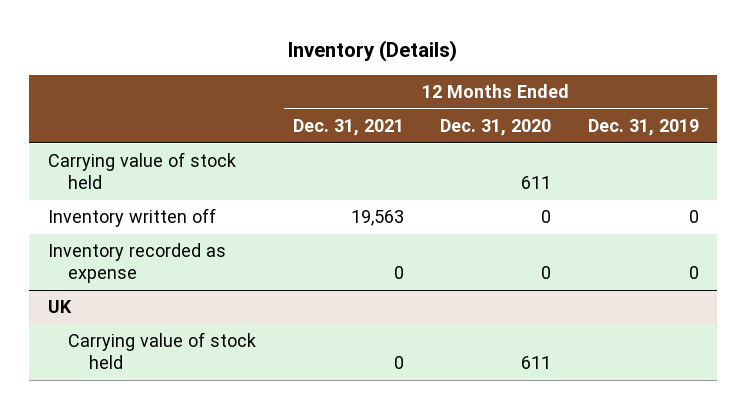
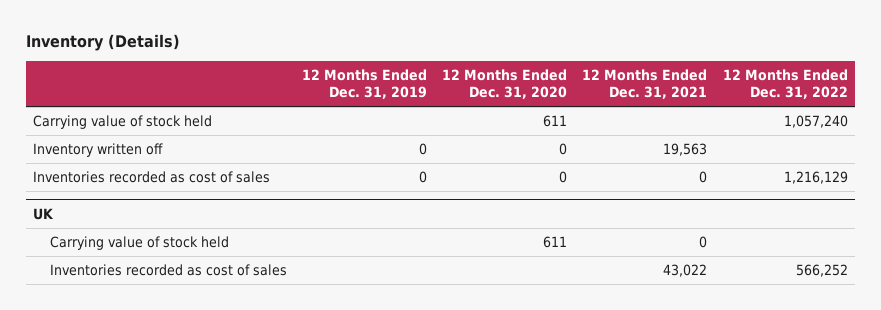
none -> [722,68,848,100] 12 Months Ended Dec. 31, 2022
[47,243,226,284] Inventory recorded as expense -> [33,171,271,184] Inventories recorded as cost of sales
none -> [50,264,288,277] Inventories recorded as cost of sales

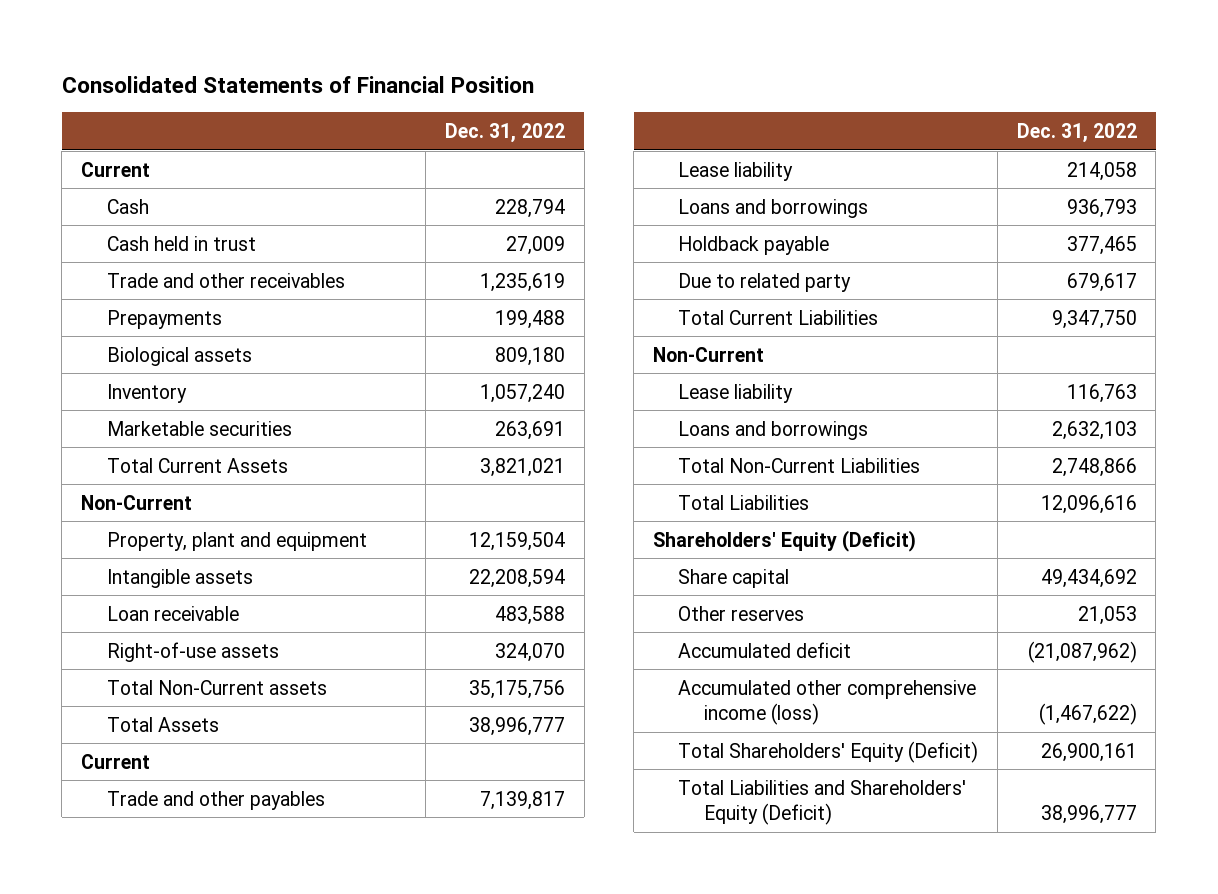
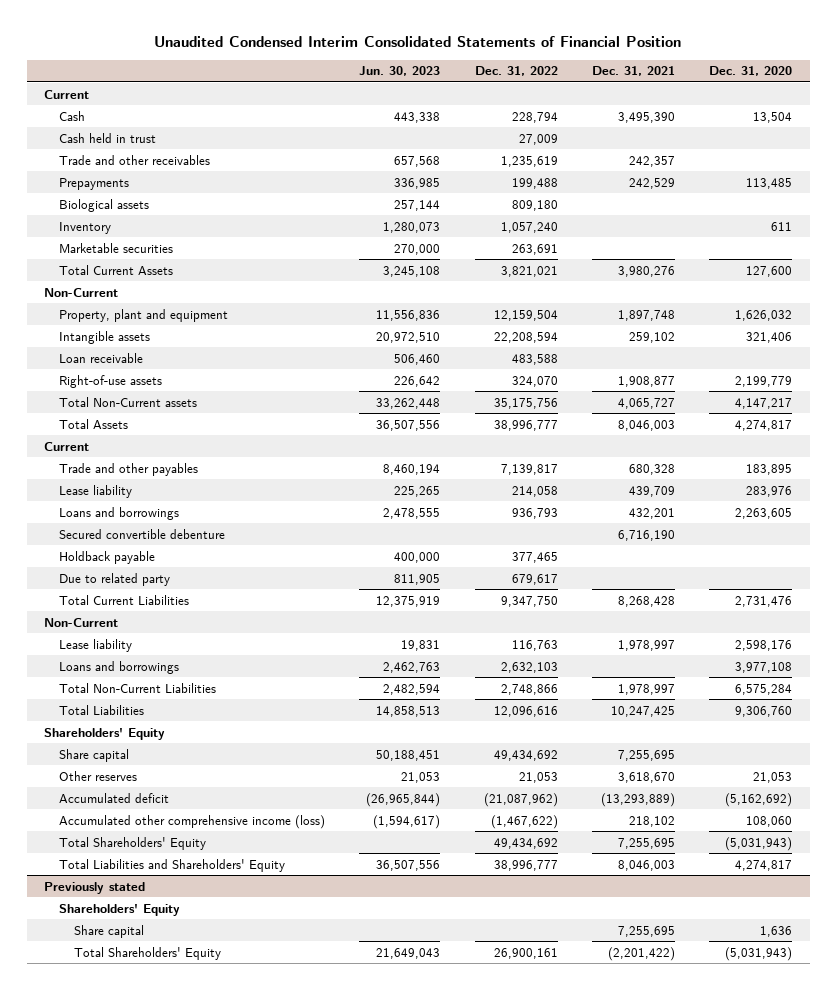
[61,75,534,93] Consolidated Statements of Financial Position -> [154,35,682,47] Unaudited Condensed Interim Consolidated Statements of Financial Position
none -> [359,66,441,77] Jun. 30, 2023
none -> [592,66,676,77] Dec. 31, 2021
none -> [709,66,793,77] Dec. 31, 2020
none -> [59,528,226,539] Secured convertible debenture
[652,529,916,552] Shareholders' Equity (Deficit) -> [44,727,166,740] Shareholders' Equity
[678,740,979,763] Total Shareholders' Equity (Deficit) -> [59,836,207,850] Total Shareholders' Equity
[1040,742,1137,762] 26,900,161 -> [493,837,558,849] 49,434,692
[678,779,967,826] Total Liabilities and Shareholders' Equity (Deficit) -> [59,858,286,872] Total Liabilities and Shareholders' Equity
none -> [44,881,146,894] Previously stated
none -> [59,903,181,916] Shareholders' Equity
none -> [73,924,144,938] Share capital
none -> [73,946,221,960] Total Shareholders' Equity

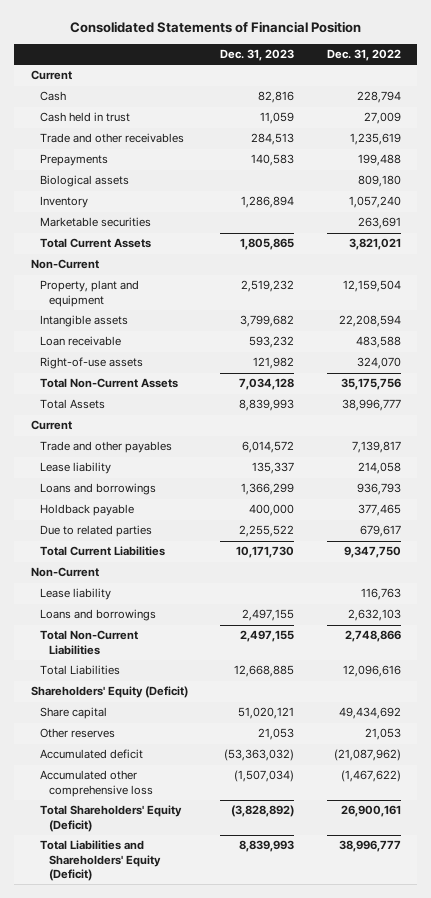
[154,35,682,47] Unaudited Condensed Interim Consolidated Statements of Financial Position -> [69,21,361,34] Consolidated Statements of Financial Position
[359,66,441,77] Jun. 30, 2023 -> none
[592,66,676,77] Dec. 31, 2021 -> none
[709,66,793,77] Dec. 31, 2020 -> none
none -> [220,48,295,61] Dec. 31, 2023
[59,396,198,407] Total Non-Current assets -> [39,378,178,389] Total Non-Current Assets
[59,528,226,539] Secured convertible debenture -> none
[59,572,171,586] Due to related party -> [39,525,152,538] Due to related parties
[44,727,166,740] Shareholders' Equity -> [30,686,188,699] Shareholders' Equity (Deficit)
[44,881,146,894] Previously stated -> none
[59,903,181,916] Shareholders' Equity -> none
[73,924,144,938] Share capital -> none
[73,946,221,960] Total Shareholders' Equity -> none
[59,814,326,829] Accumulated other comprehensive income (loss) -> [39,770,154,797] Accumulated other comprehensive loss
[59,836,207,850] Total Shareholders' Equity -> [39,805,182,832] Total Shareholders' Equity (Deficit)
[493,837,558,849] 49,434,692 -> [340,805,401,818] 26,900,161
[59,858,286,872] Total Liabilities and Shareholders' Equity -> [39,840,162,882] Total Liabilities and Shareholders' Equity (Deficit)

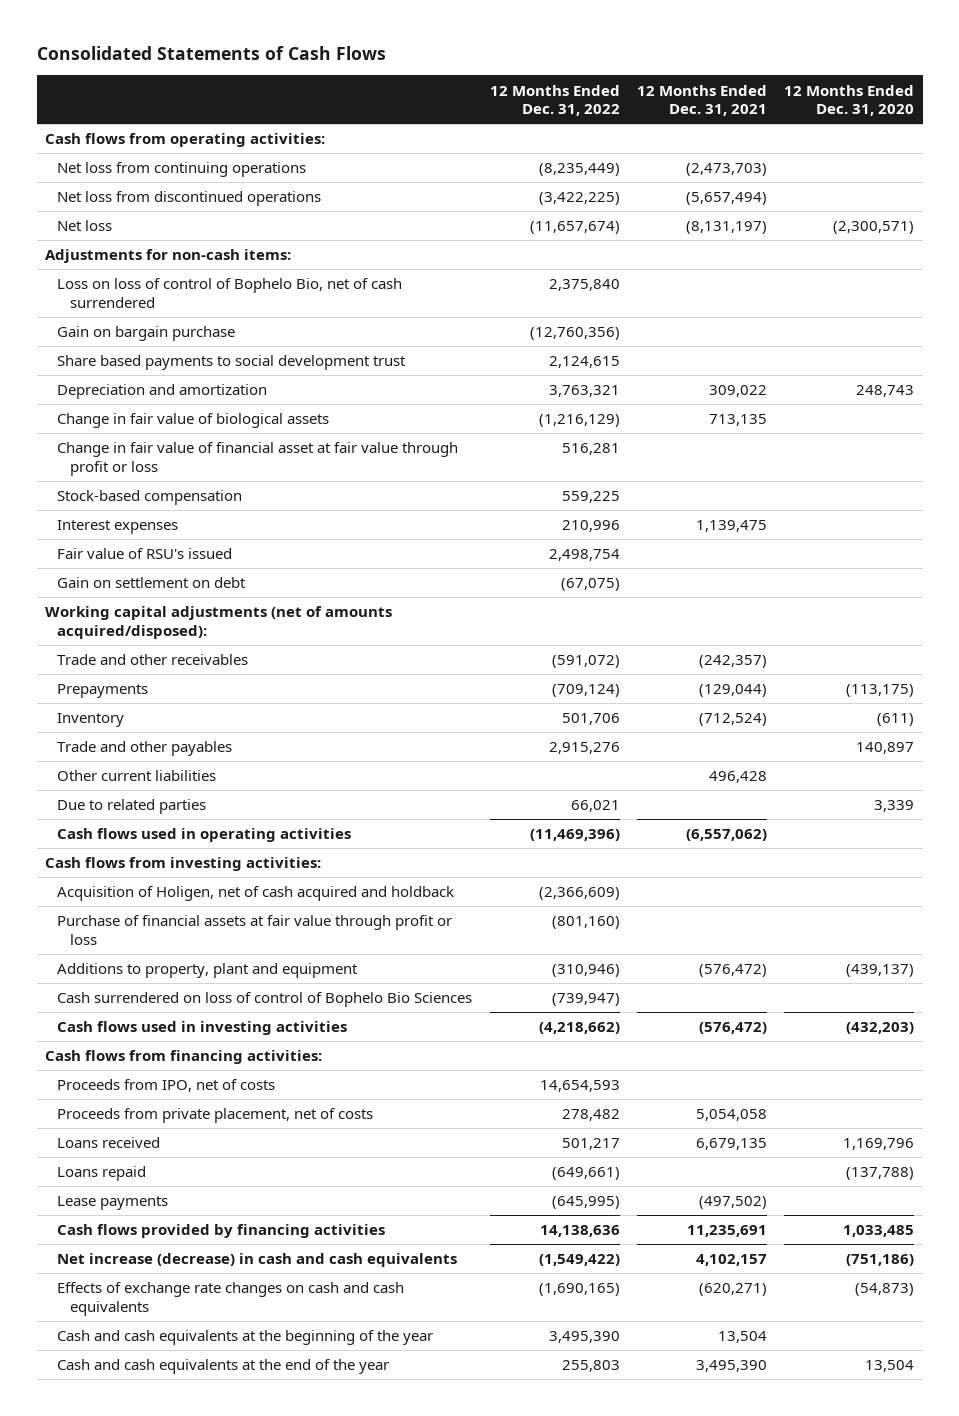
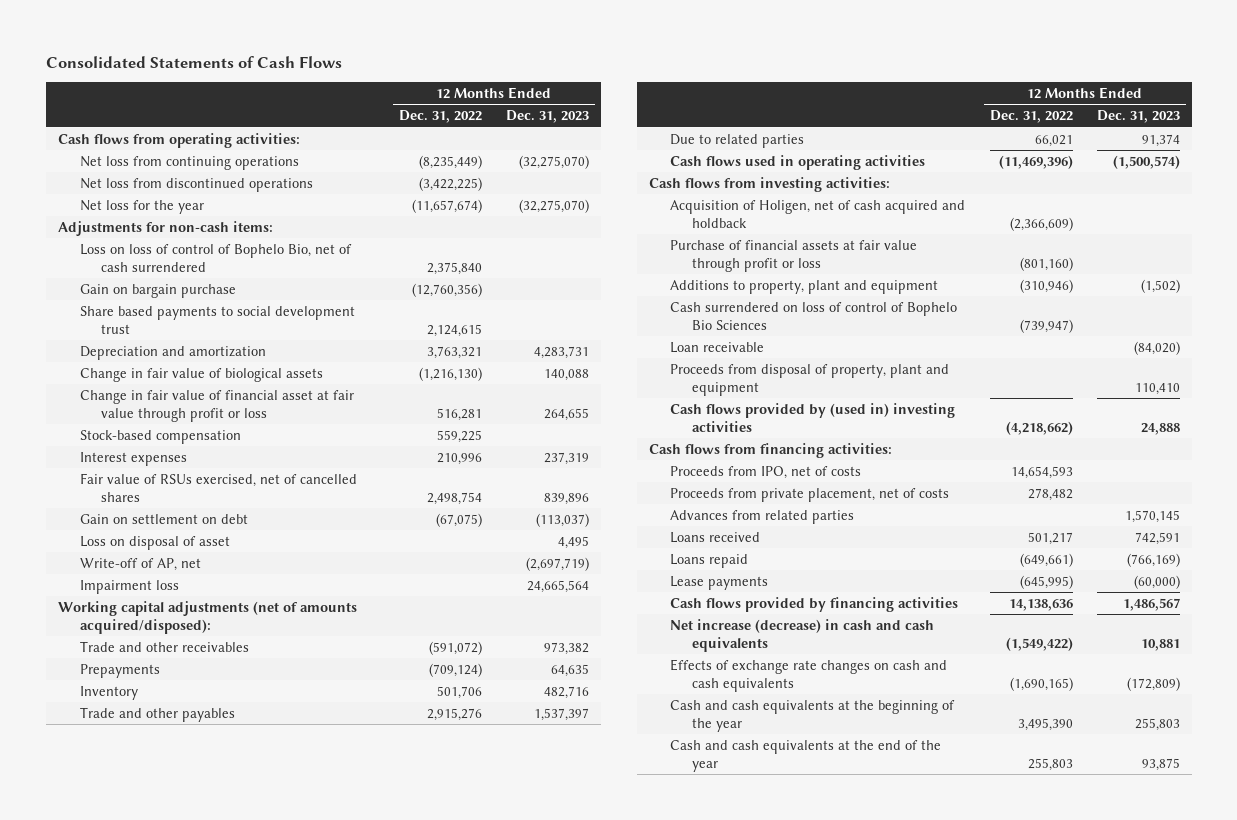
[636,84,767,117] 12 Months Ended Dec. 31, 2021 -> none
[784,84,915,117] 12 Months Ended Dec. 31, 2020 -> none
none -> [505,110,589,124] Dec. 31, 2023
[57,220,113,232] Net loss -> [79,199,204,214] Net loss for the year
[538,414,620,428] (1,216,129) -> [418,366,482,381] (1,216,130)
[57,548,233,560] Fair value of RSU's issued -> [79,472,357,502] Fair value of RSUs exercised, net of cancelled shares
none -> [79,535,230,550] Loss on disposal of asset
none -> [79,557,201,571] Write-off of AP, net
none -> [79,579,179,594] Impairment loss
[57,770,217,782] Other current liabilities -> none
none -> [670,341,765,353] Loan receivable
none -> [670,363,950,396] Proceeds from disposal of property, plant and equipment
[57,1021,348,1036] Cash flows used in investing activities -> [670,402,956,432] Cash flows provided by (used in) investing activities
none -> [670,509,855,524] Advances from related parties

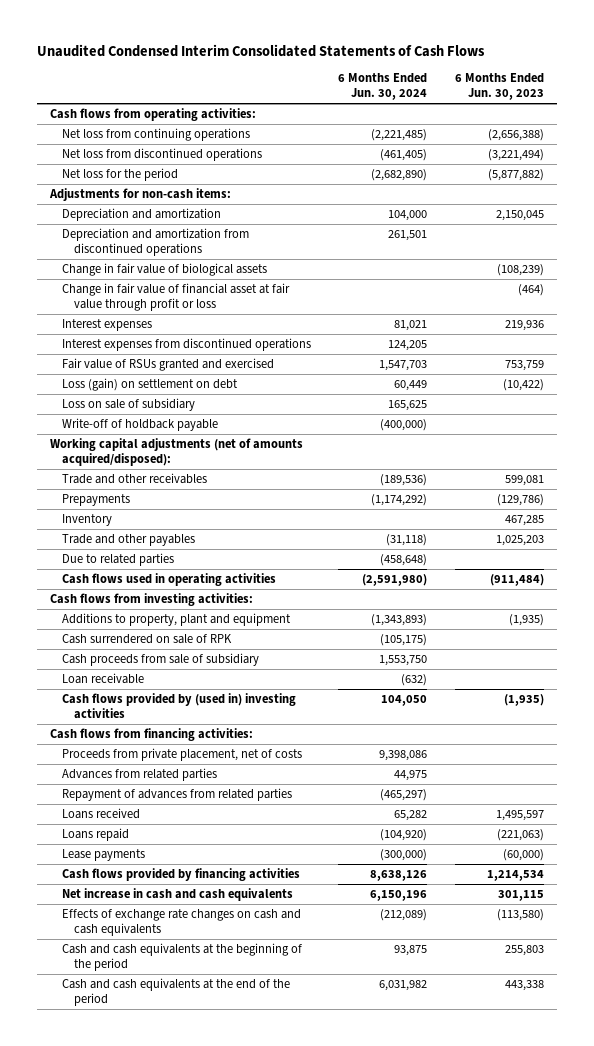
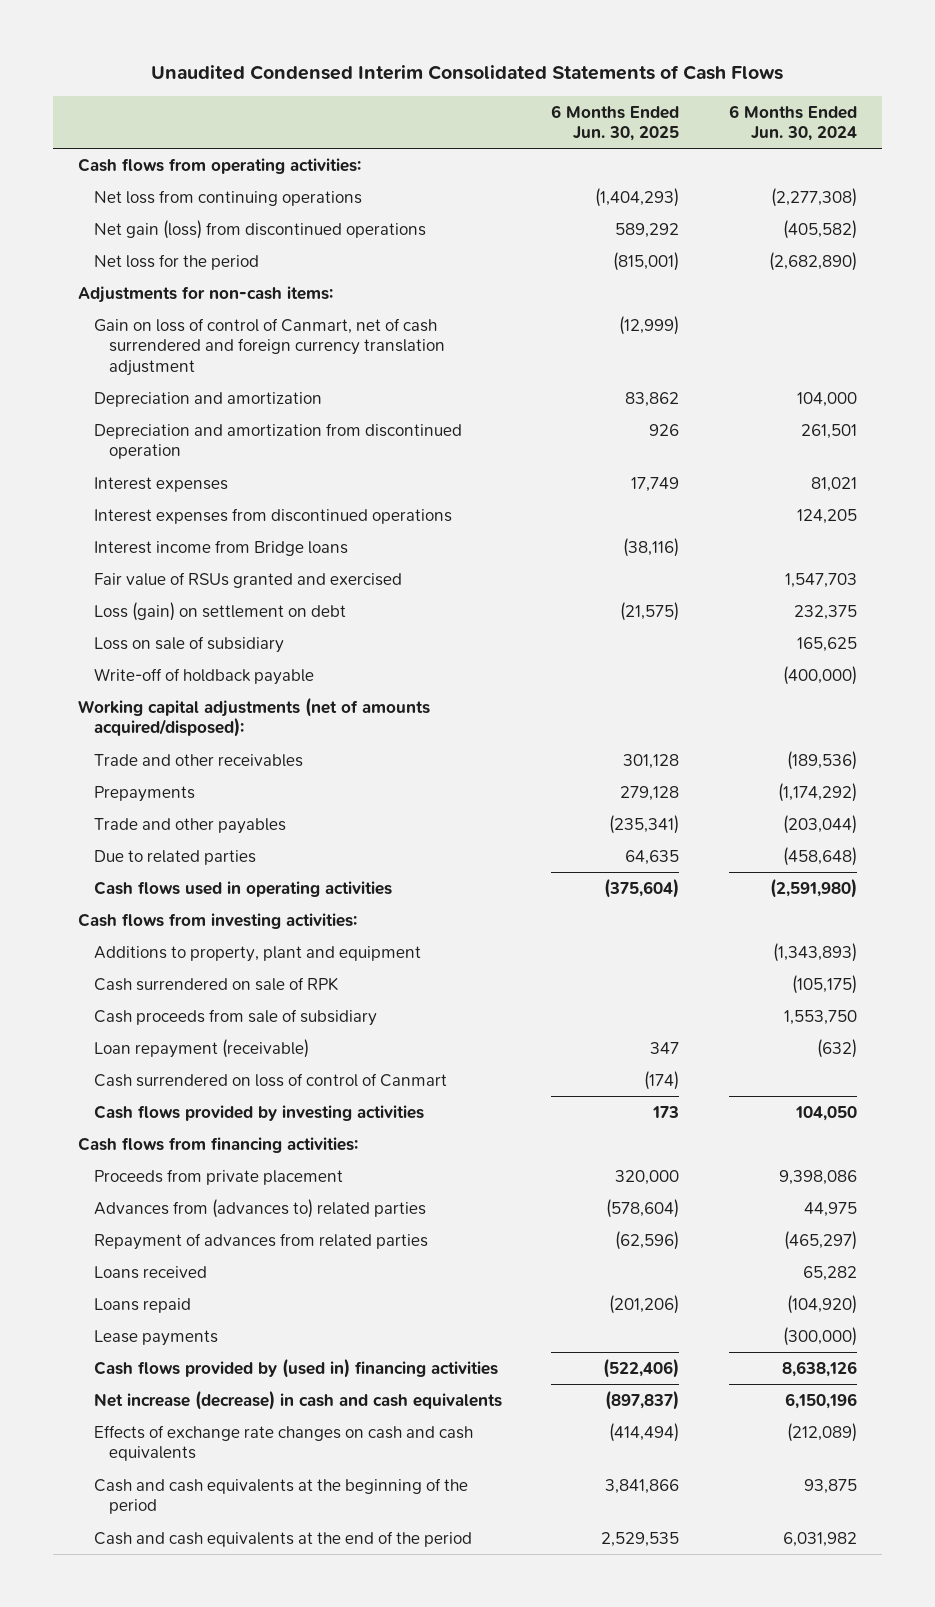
[454,73,544,101] 6 Months Ended Jun. 30, 2023 -> none
none -> [551,104,680,142] 6 Months Ended Jun. 30, 2025
[371,128,428,141] (2,221,485) -> [771,187,858,207] (2,277,308)
[62,147,263,161] Net loss from discontinued operations -> [93,219,426,239] Net gain (loss) from discontinued operations
[380,148,428,161] (461,405) -> [783,219,858,239] (405,582)
none -> [93,317,446,377] Gain on loss of control of Canmart, net of cash surrendered and foreign currency translation adjustment
[62,262,268,276] Change in fair value of biological assets -> none
[62,282,291,312] Change in fair value of financial asset at fair value through profit or loss -> none
[62,227,250,257] Depreciation and amortization from discontinued operations -> [93,422,462,460] Depreciation and amortization from discontinued operation
none -> [93,539,348,556] Interest income from Bridge loans
[394,379,428,391] 60,449 -> [794,604,858,620] 232,375
[62,513,113,526] Inventory -> none
[386,533,428,546] (31,118) -> [783,814,858,834] (203,044)
[62,672,145,684] Loan receivable -> [93,1038,309,1058] Loan repayment (receivable)
none -> [93,1072,447,1087] Cash surrendered on loss of control of Canmart
[62,692,297,720] Cash flows provided by (used in) investing activities -> [93,1104,424,1121] Cash flows provided by investing activities
[62,747,303,761] Proceeds from private placement, net of costs -> [93,1168,343,1185] Proceeds from private placement
[62,767,218,781] Advances from related parties -> [93,1198,426,1218] Advances from (advances to) related parties
[62,867,301,881] Cash flows provided by financing activities -> [93,1357,498,1378] Cash flows provided by (used in) financing activities
[62,887,294,901] Net increase in cash and cash equivalents -> [93,1389,502,1410] Net increase (decrease) in cash and cash equivalents

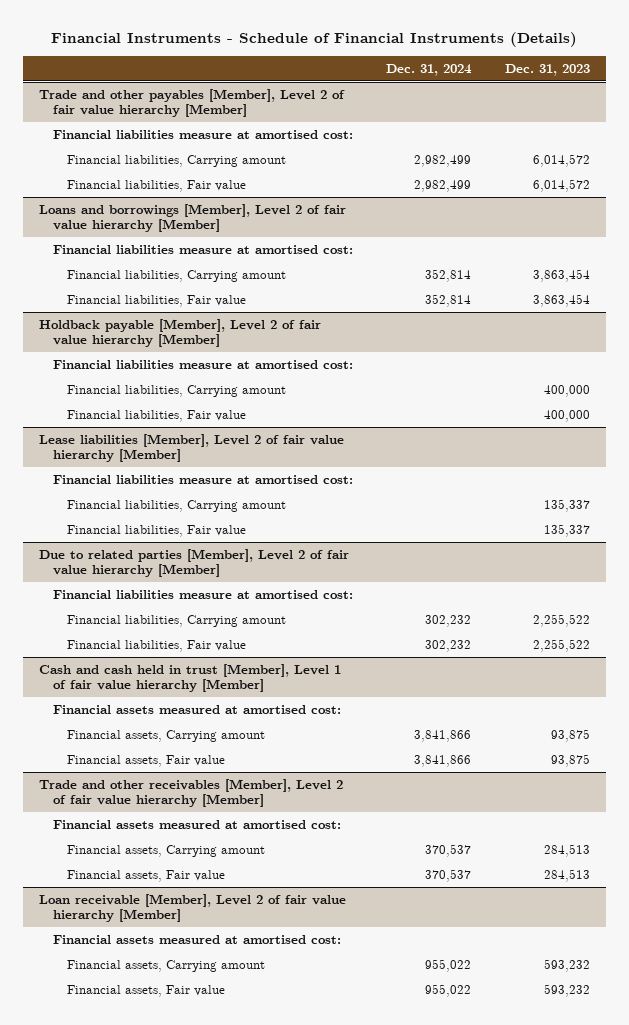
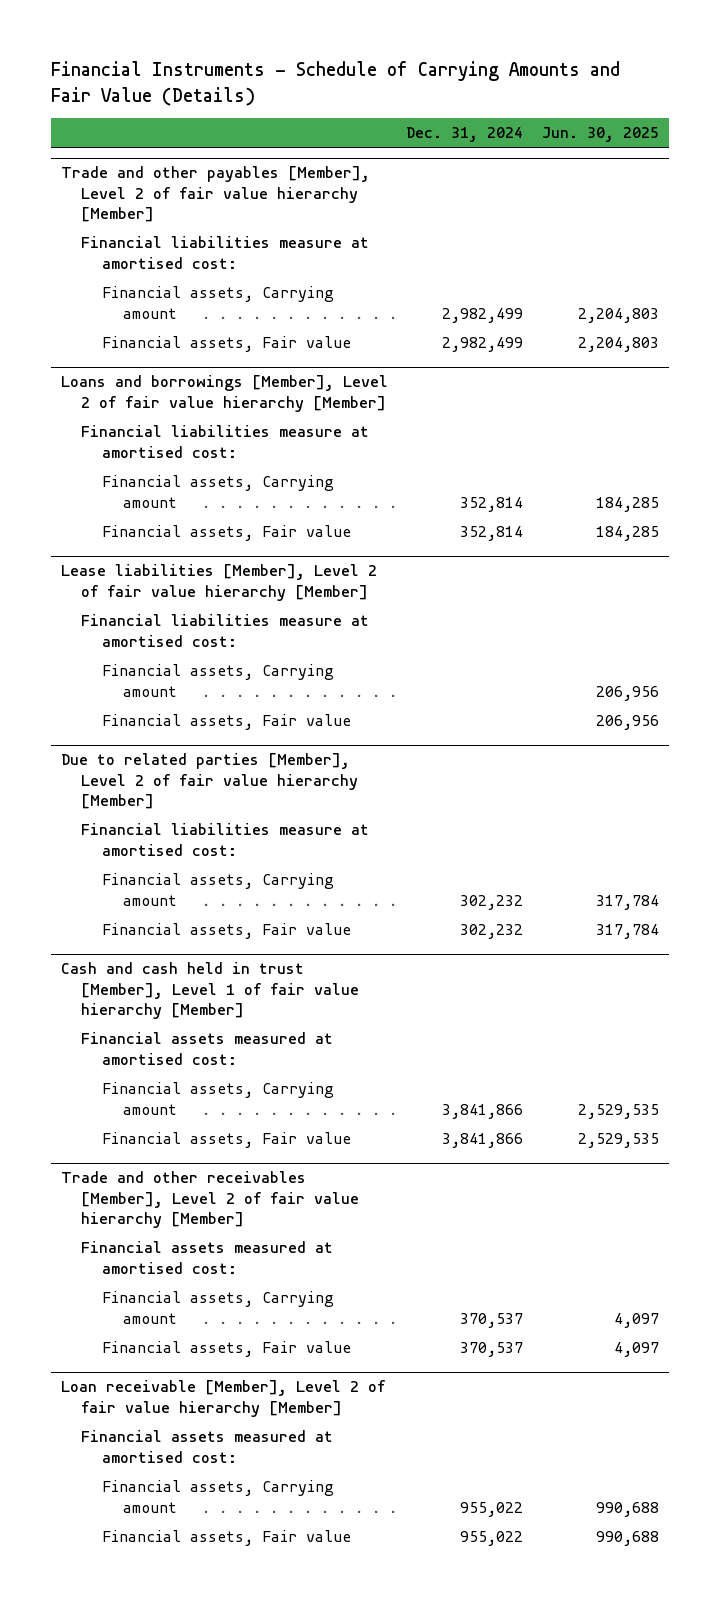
[51,31,578,47] Financial Instruments - Schedule of Financial Instruments (Details) -> [51,61,621,106] Financial Instruments - Schedule of Carrying Amounts and Fair Value (Details)
[504,63,590,76] Dec. 31, 2023 -> none
none -> [542,126,660,142] Jun. 30, 2025
[67,154,287,167] Financial liabilities, Carrying amount -> [102,286,335,319] Financial assets, Carrying amount
[67,179,247,192] Financial liabilities, Fair value -> [102,336,352,353] Financial assets, Fair value
[39,318,322,348] Holdback payable [Member], Level 2 of fair value hierarchy [Member] -> none
[53,359,354,369] Financial liabilities measure at amortised cost: -> none
[67,384,287,397] Financial liabilities, Carrying amount -> none
[67,409,247,422] Financial liabilities, Fair value -> none
[67,269,287,282] Financial liabilities, Carrying amount -> [102,475,335,508] Financial assets, Carrying amount
[67,294,247,307] Financial liabilities, Fair value -> [102,525,352,542] Financial assets, Fair value
[67,499,287,512] Financial liabilities, Carrying amount -> [102,664,335,697] Financial assets, Carrying amount
[67,524,247,537] Financial liabilities, Fair value -> [102,714,352,731] Financial assets, Fair value
[67,614,287,627] Financial liabilities, Carrying amount -> [102,873,335,906] Financial assets, Carrying amount
[67,639,247,652] Financial liabilities, Fair value -> [102,923,352,940] Financial assets, Fair value

